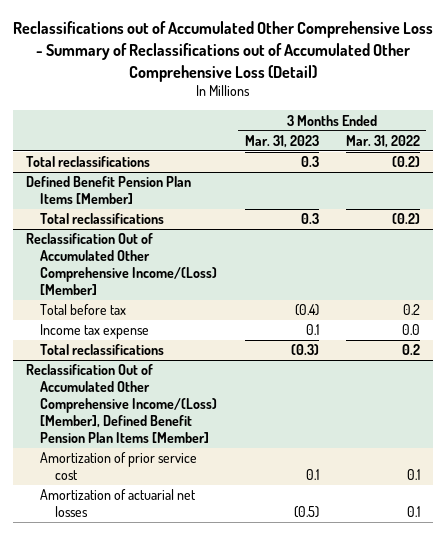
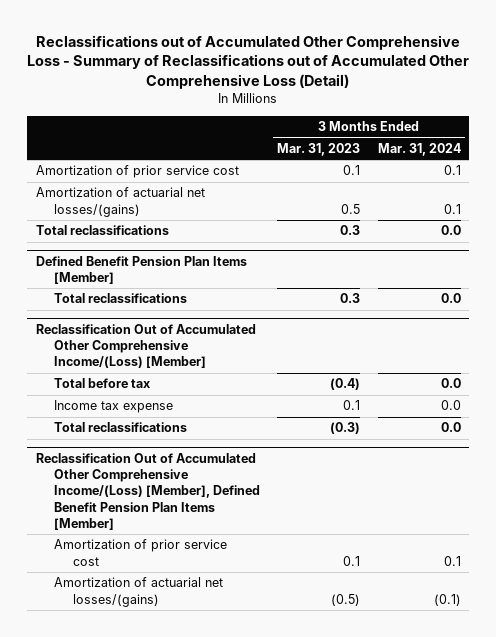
[345,134,420,148] Mar. 31, 2022 -> none
none -> [377,142,461,156] Mar. 31, 2024
none -> [35,165,239,179] Amortization of prior service cost
none -> [35,187,205,217] Amortization of actuarial net losses/(gains)
[40,489,197,518] Amortization of actuarial net losses -> [54,577,224,607] Amortization of actuarial net losses/(gains)

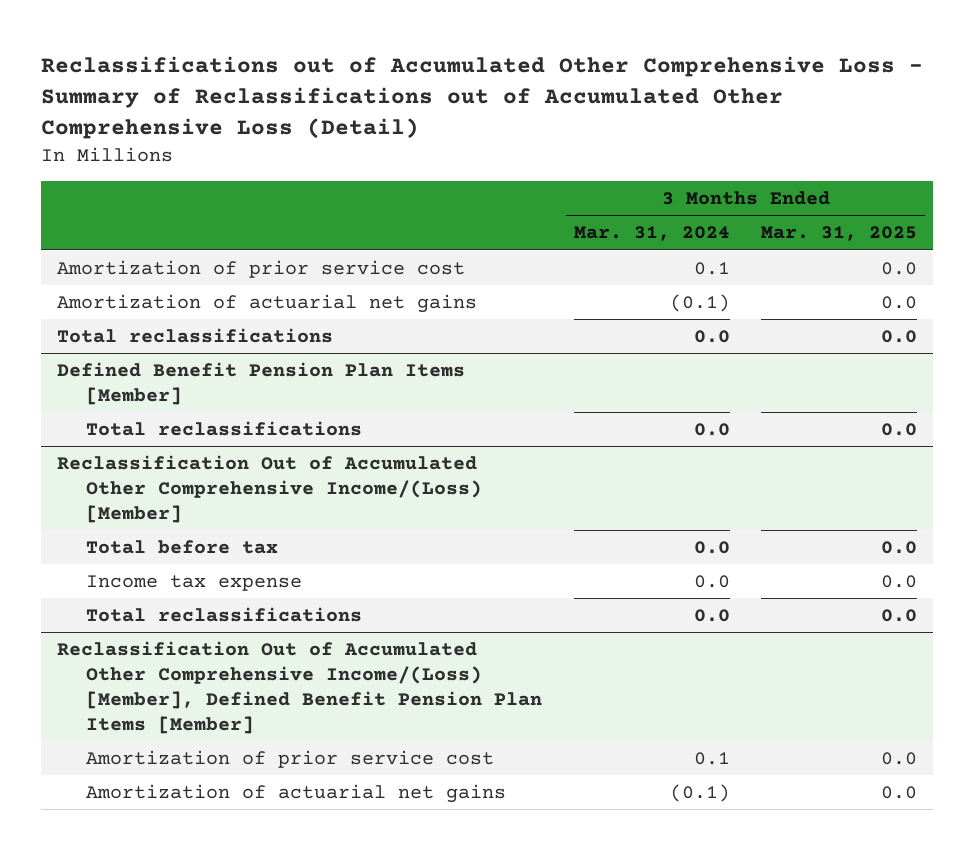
[277,142,361,156] Mar. 31, 2023 -> none
none -> [761,226,918,242] Mar. 31, 2025
[35,187,205,217] Amortization of actuarial net losses/(gains) -> [57,293,478,313] Amortization of actuarial net gains
[443,203,461,214] 0.1 -> [669,293,730,312] (0.1)
[54,577,224,607] Amortization of actuarial net losses/(gains) -> [86,783,507,803] Amortization of actuarial net gains

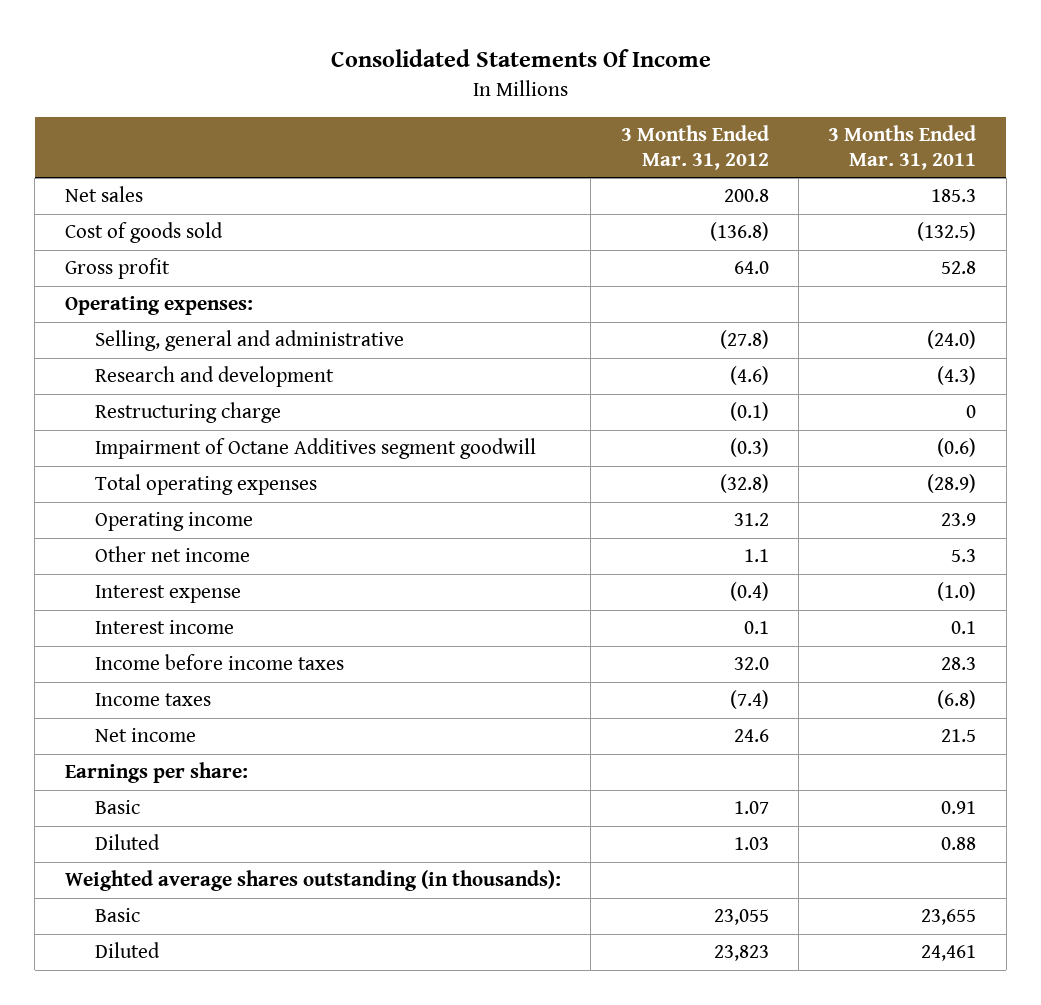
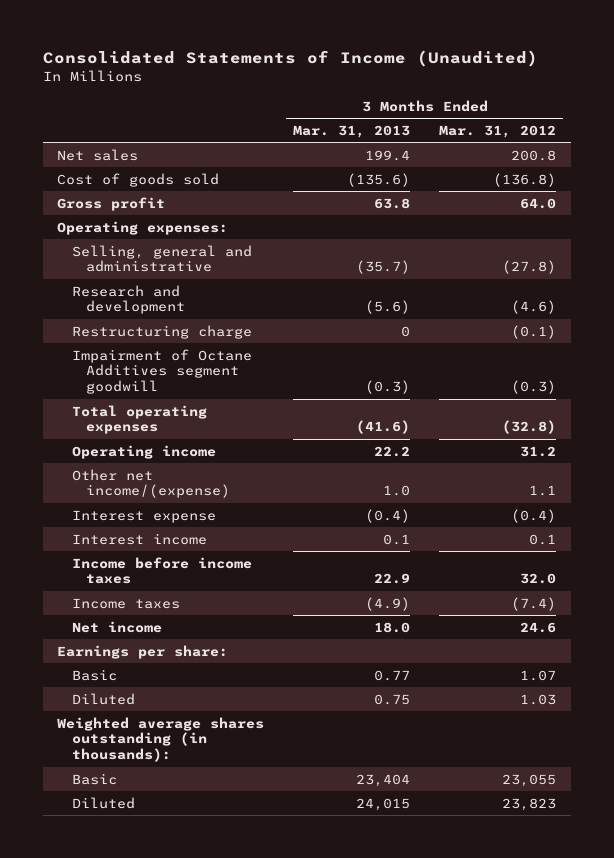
[330,49,711,68] Consolidated Statements Of Income -> [43,50,539,68] Consolidated Statements of Income (Unaudited)
[828,125,977,171] 3 Months Ended Mar. 31, 2011 -> none
none -> [293,124,411,138] Mar. 31, 2013
[94,546,250,563] Other net income -> [71,468,231,499] Other net income/(expense)

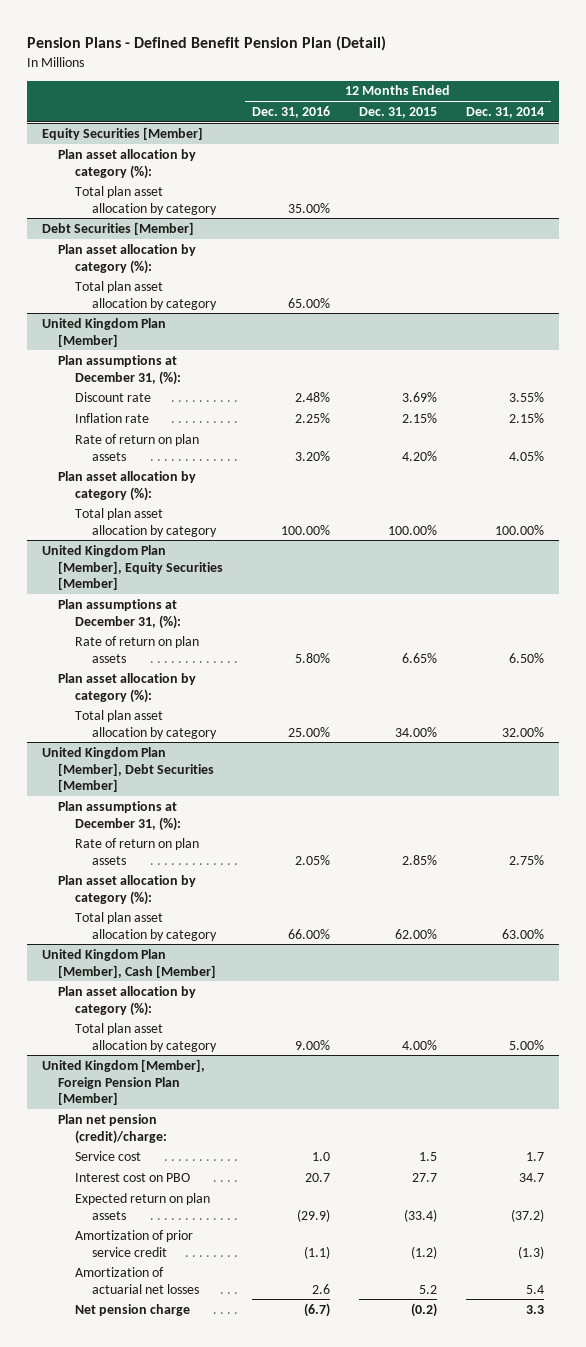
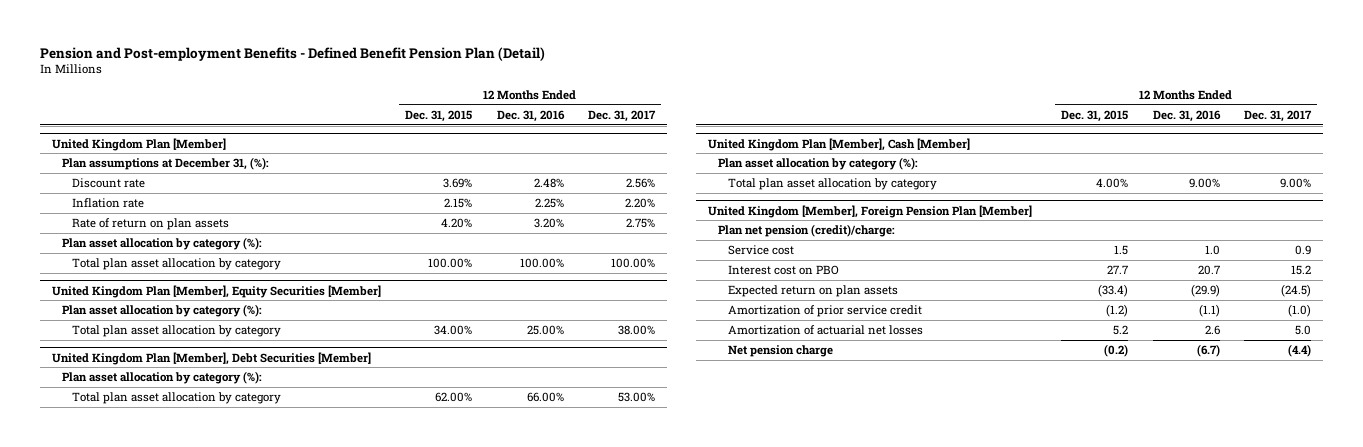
[27,36,387,52] Pension Plans - Defined Benefit Pension Plan (Detail) -> [39,46,545,61] Pension and Post-employment Benefits - Defined Benefit Pension Plan (Detail)
[466,107,545,119] Dec. 31, 2014 -> none
none -> [587,110,656,123] Dec. 31, 2017
[41,126,203,140] Equity Securities [Member] -> none
[58,148,197,179] Plan asset allocation by category (%): -> none
[75,185,217,215] Total plan asset allocation by category -> none
[41,221,194,235] Debt Securities [Member] -> none
[58,243,197,274] Plan asset allocation by category (%): -> none
[75,280,217,310] Total plan asset allocation by category -> none
[58,598,182,629] Plan assumptions at December 31, (%): -> none
[75,635,200,663] Rate of return on plan assets -> none
[58,800,182,831] Plan assumptions at December 31, (%): -> none
[75,837,200,865] Rate of return on plan assets -> none

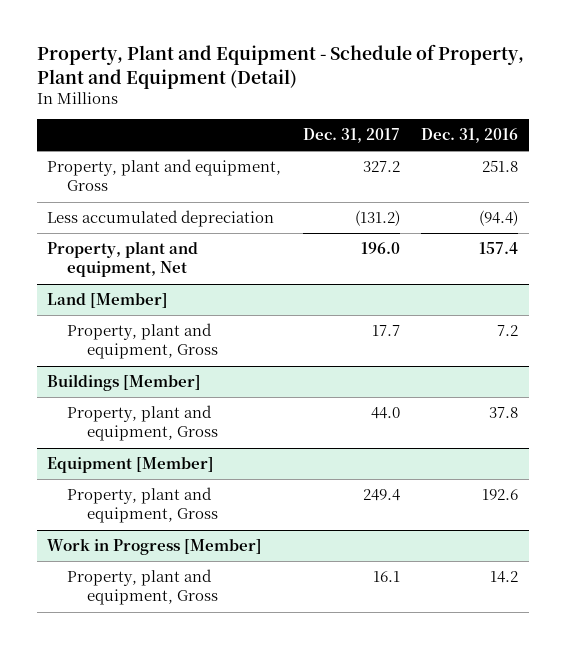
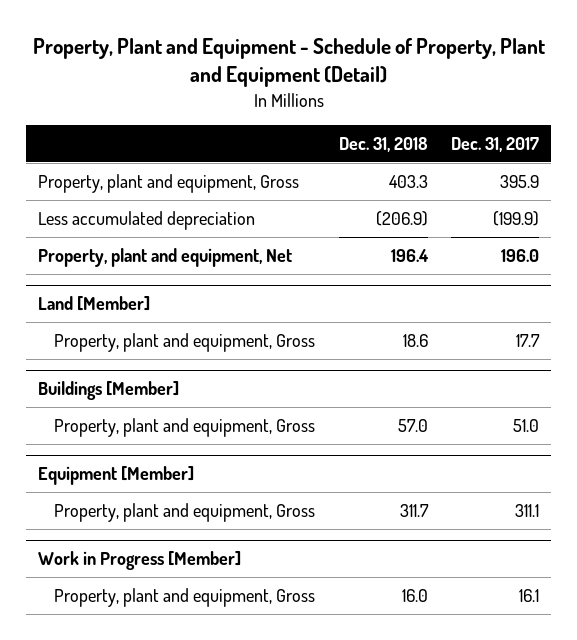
[421,128,519,144] Dec. 31, 2016 -> none
none -> [338,137,428,153] Dec. 31, 2018
[362,161,400,173] 327.2 -> [500,174,540,188] 395.9
[354,210,400,227] (131.2) -> [493,210,540,226] (199.9)
[370,407,400,420] 44.0 -> [513,418,540,432] 51.0
[362,489,400,502] 249.4 -> [515,503,540,517] 311.1

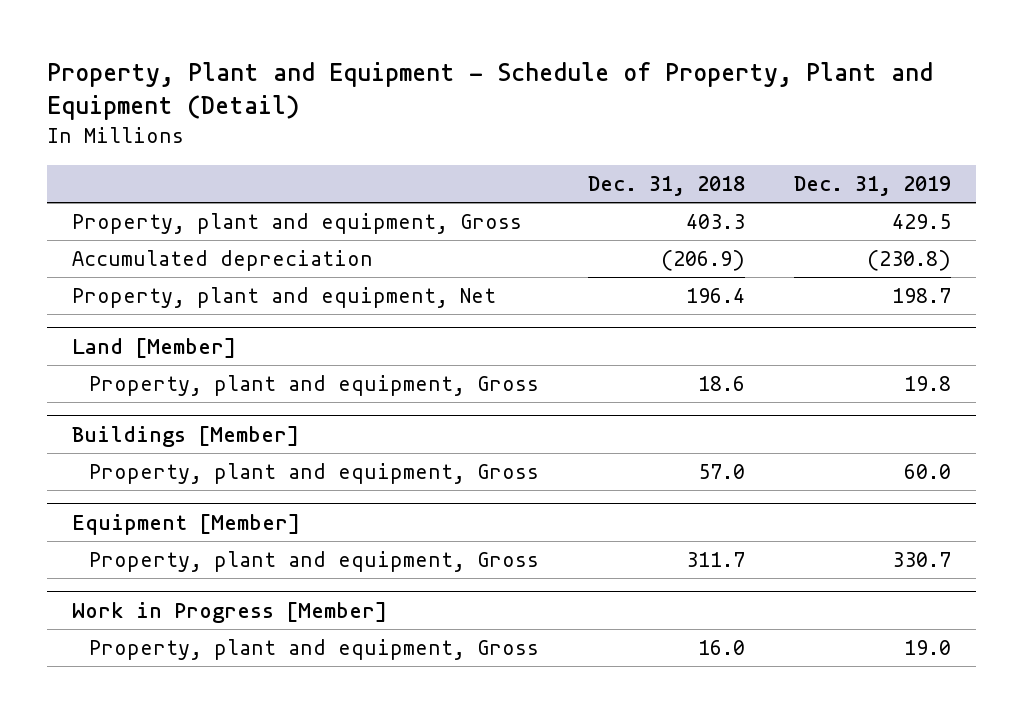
[451,137,540,153] Dec. 31, 2017 -> none
none -> [794,175,952,196] Dec. 31, 2019
[38,210,256,230] Less accumulated depreciation -> [71,250,373,272] Accumulated depreciation

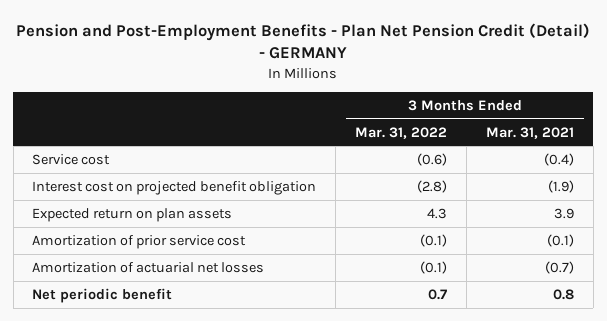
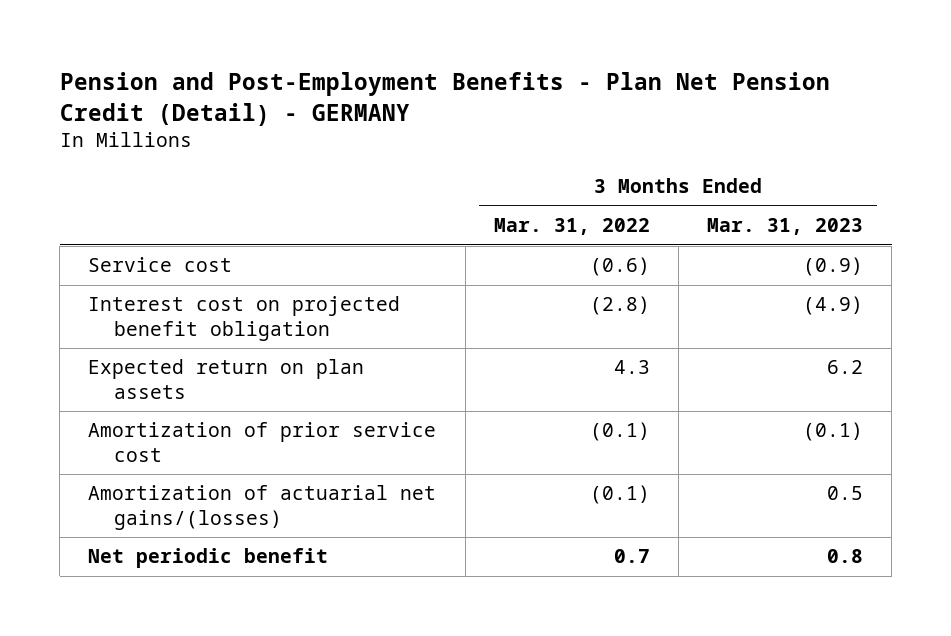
[486,126,575,139] Mar. 31, 2021 -> none
none -> [707,218,864,236] Mar. 31, 2023
[32,261,265,273] Amortization of actuarial net losses -> [88,485,437,531] Amortization of actuarial net gains/(losses)

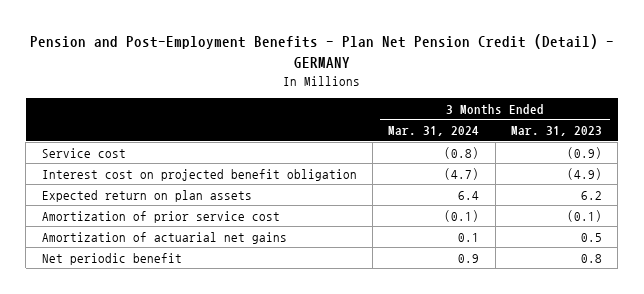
[493,218,650,236] Mar. 31, 2022 -> none
none -> [388,126,480,137] Mar. 31, 2024
[88,485,437,531] Amortization of actuarial net gains/(losses) -> [41,231,287,244] Amortization of actuarial net gains

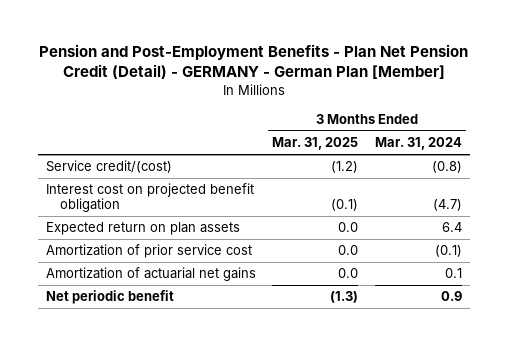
[29,34,614,68] Pension and Post-Employment Benefits - Plan Net Pension Credit (Detail) - GERMANY -> [38,44,468,80] Pension and Post-Employment Benefits - Plan Net Pension Credit (Detail) - GERMANY - German Plan [Member]
[510,126,602,137] Mar. 31, 2023 -> none
none -> [272,137,359,151] Mar. 31, 2025
[41,147,126,158] Service cost -> [45,160,172,174] Service credit/(cost)

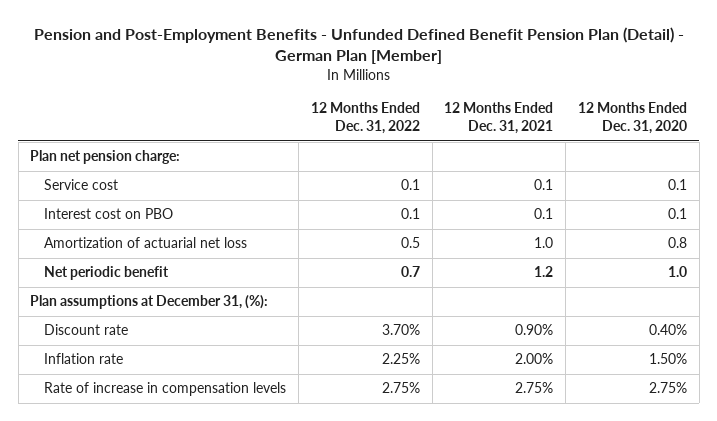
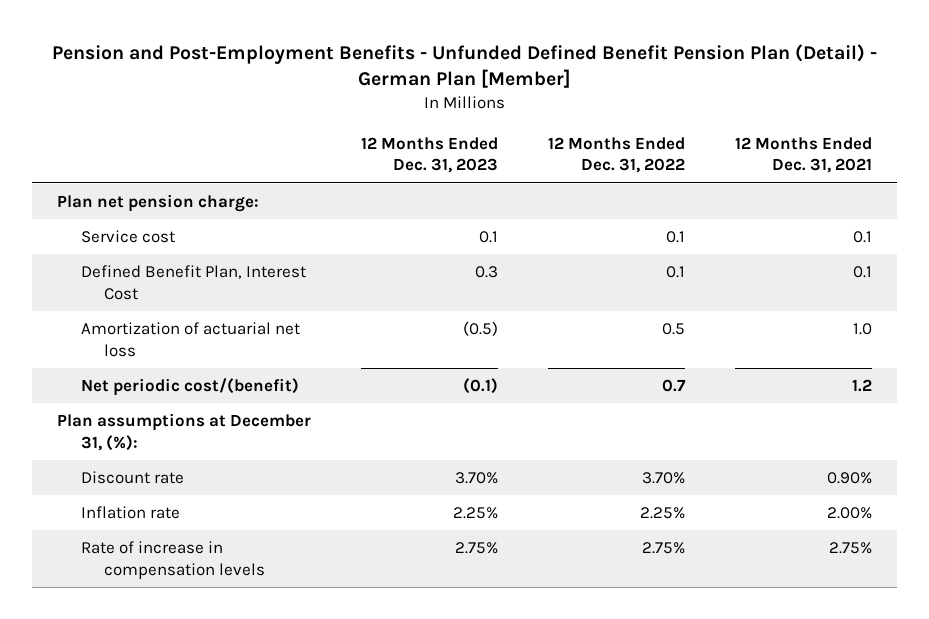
[578,102,688,135] 12 Months Ended Dec. 31, 2020 -> none
none -> [361,136,499,174] 12 Months Ended Dec. 31, 2023
[43,208,173,220] Interest cost on PBO -> [80,265,306,300] Defined Benefit Plan, Interest Cost
[43,266,169,281] Net periodic benefit -> [80,378,299,397] Net periodic cost/(benefit)

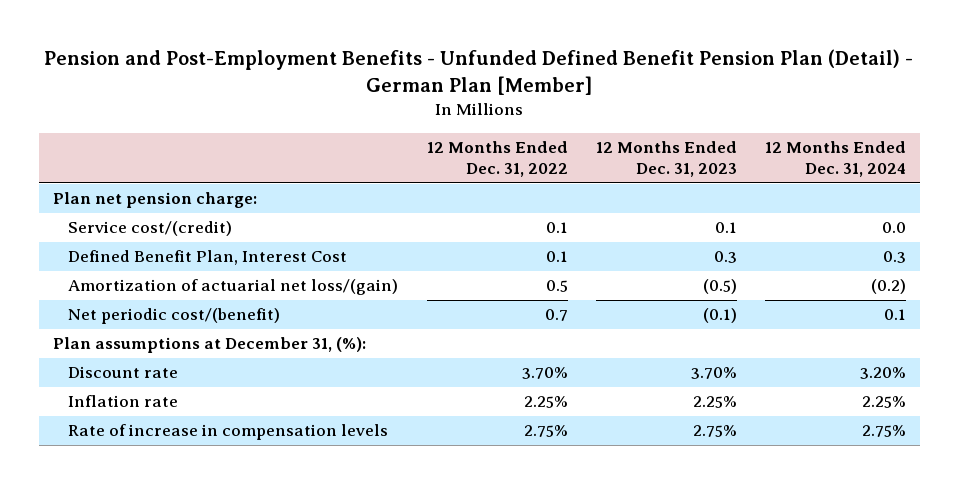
[734,136,872,174] 12 Months Ended Dec. 31, 2021 -> none
none -> [765,140,907,178] 12 Months Ended Dec. 31, 2024
[80,230,175,244] Service cost -> [68,221,233,237] Service cost/(credit)
[80,322,300,357] Amortization of actuarial net loss -> [68,279,399,296] Amortization of actuarial net loss/(gain)

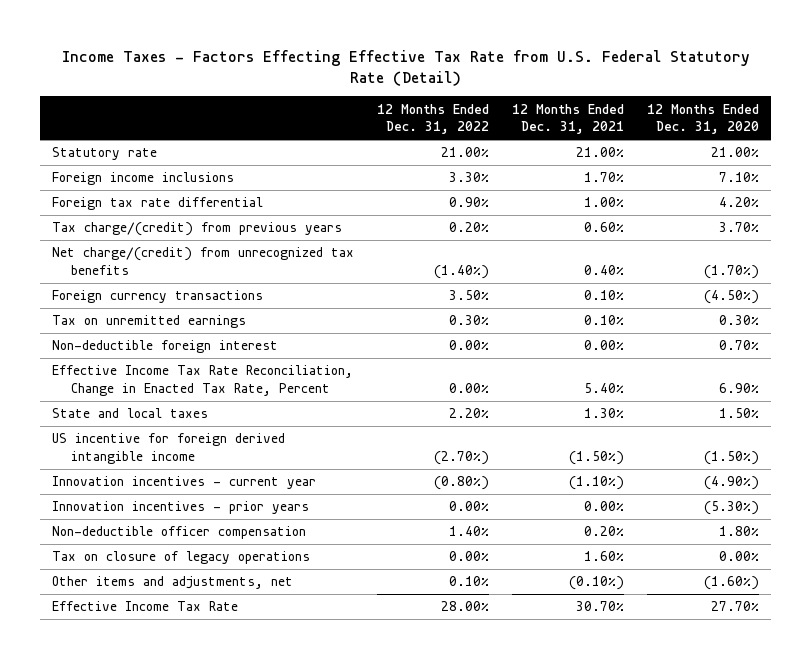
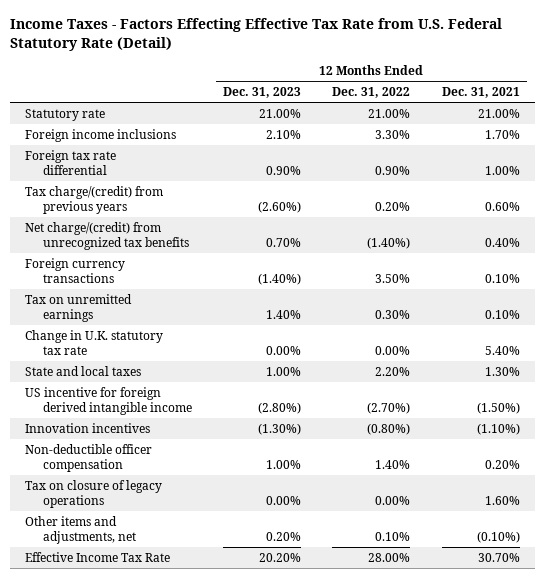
[647,103,760,135] 12 Months Ended Dec. 31, 2020 -> none
none -> [223,87,302,99] Dec. 31, 2023
[51,340,278,354] Non-deductible foreign interest -> none
[51,365,353,396] Effective Income Tax Rate Reconciliation, Change in Enacted Tax Rate, Percent -> [25,329,164,355] Change in U.K. statutory tax rate
[51,501,309,515] Innovation incentives - prior years -> none
[51,476,316,490] Innovation incentives - current year -> [25,422,151,433] Innovation incentives

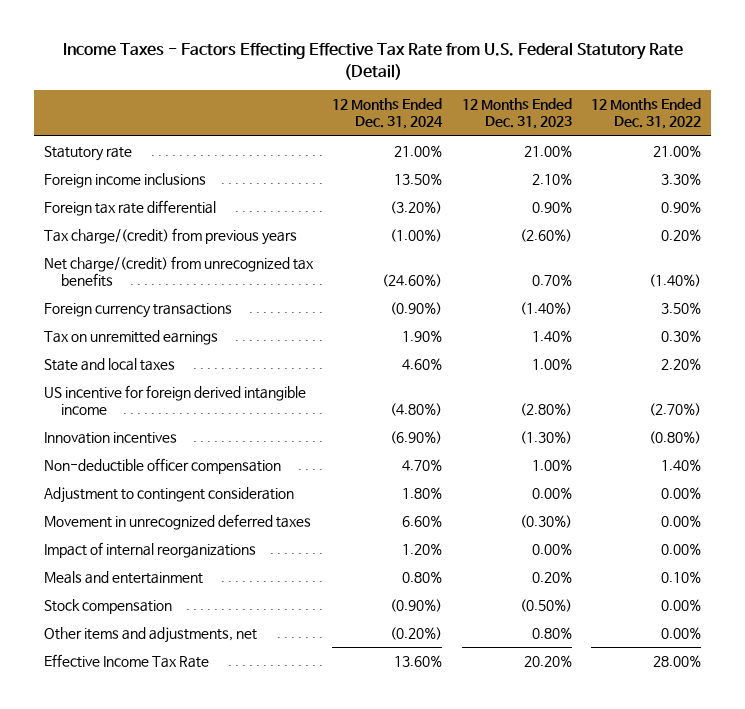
[441,87,520,99] Dec. 31, 2021 -> none
none -> [332,98,444,130] 12 Months Ended Dec. 31, 2024
[25,329,164,355] Change in U.K. statutory tax rate -> none
[25,479,163,508] Tax on closure of legacy operations -> none
none -> [43,486,294,503] Adjustment to contingent consideration
none -> [43,513,311,530] Movement in unrecognized deferred taxes
none -> [43,541,256,558] Impact of internal reorganizations
none -> [43,570,203,584] Meals and entertainment
none -> [43,598,172,614] Stock compensation
[266,531,302,541] 0.20% -> [531,626,572,639] 0.80%
[375,531,411,541] 0.10% -> [661,626,702,639] 0.00%

